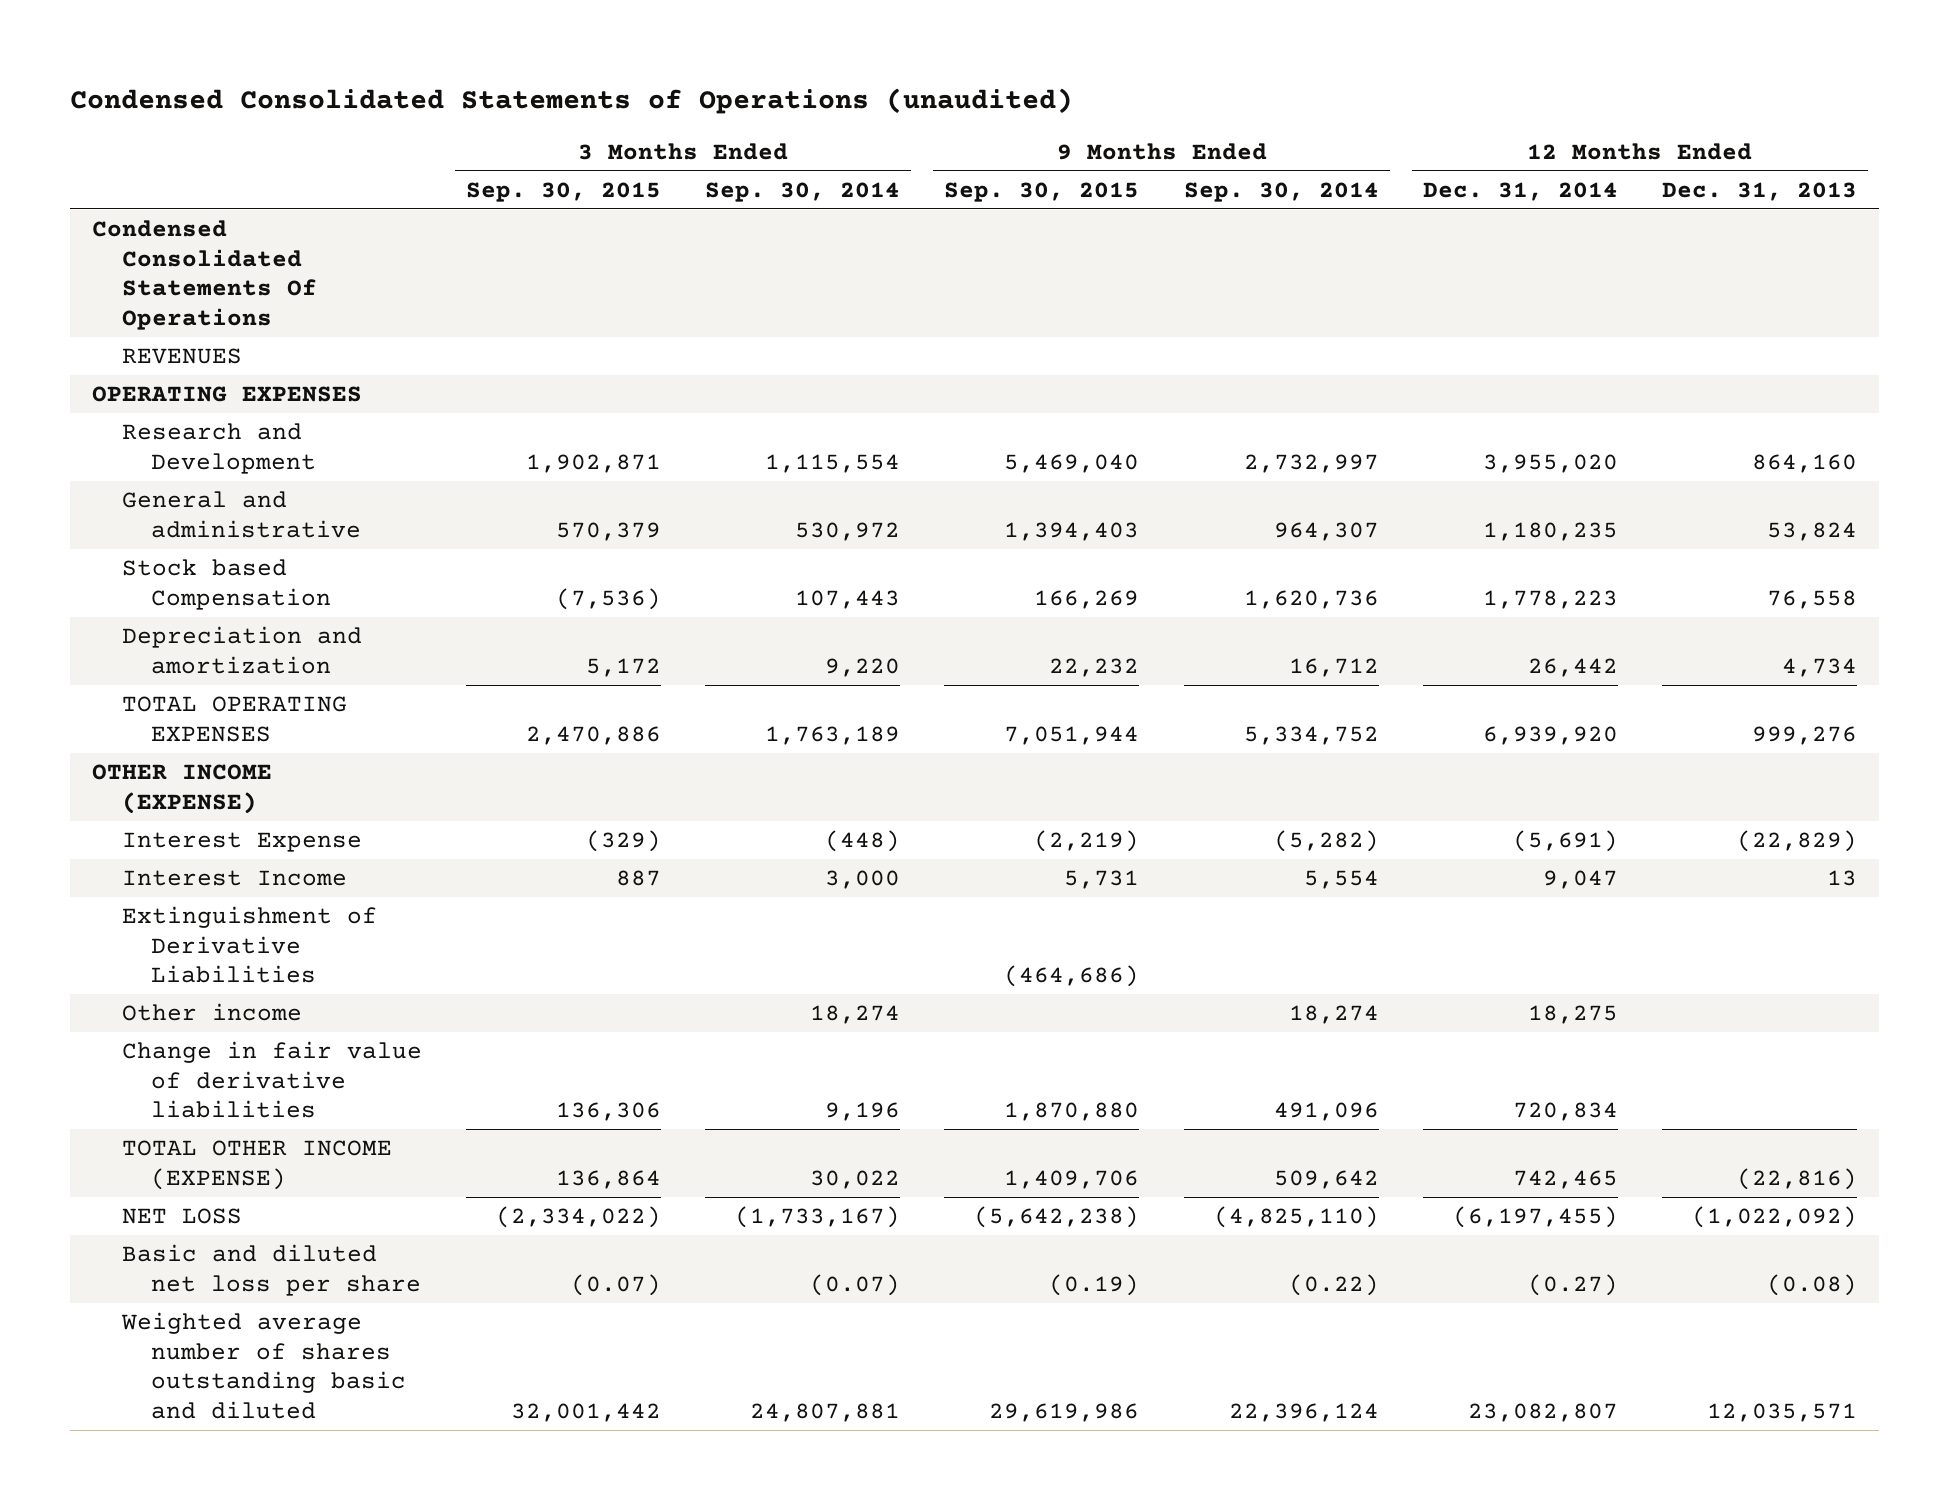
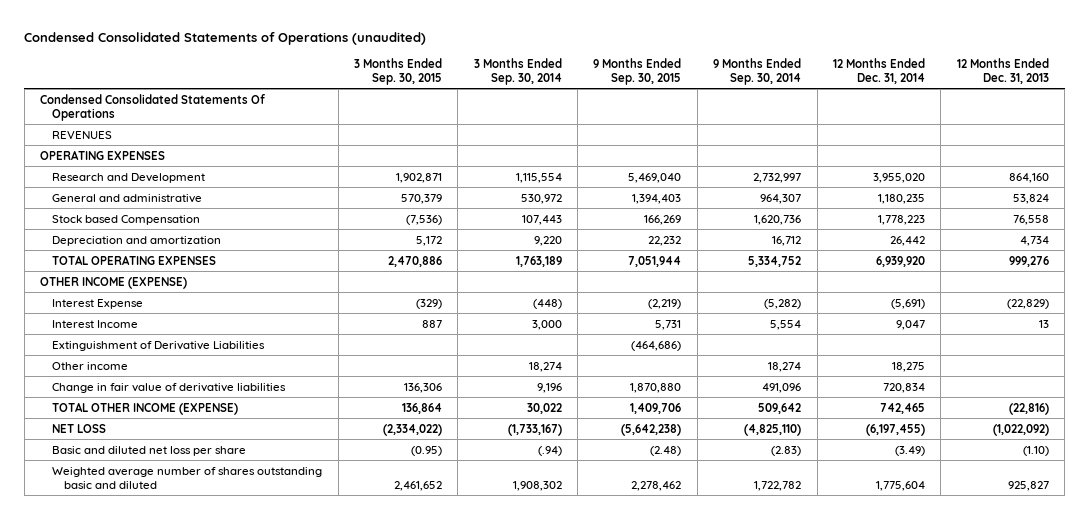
[570,1273,661,1296] (0.07) -> [410,445,442,456] (0.95)
[810,1273,901,1296] (0.07) -> [537,445,562,456] (.94)
[1049,1273,1140,1296] (0.19) -> [650,445,682,456] (2.48)
[1288,1273,1379,1296] (0.22) -> [771,445,802,456] (2.83)
[1527,1273,1618,1296] (0.27) -> [894,445,925,456] (3.49)
[1767,1273,1858,1296] (0.08) -> [1022,445,1049,456] (1.10)
[510,1402,661,1422] 32,001,442 -> [393,480,442,491] 2,461,652
[750,1402,901,1422] 24,807,881 -> [512,480,562,491] 1,908,302
[989,1402,1140,1422] 29,619,986 -> [631,480,682,491] 2,278,462
[1228,1402,1379,1422] 22,396,124 -> [754,480,802,491] 1,722,782
[1467,1402,1618,1422] 23,082,807 -> [875,480,925,491] 1,775,604
[1707,1402,1858,1422] 12,035,571 -> [1007,480,1049,491] 925,827

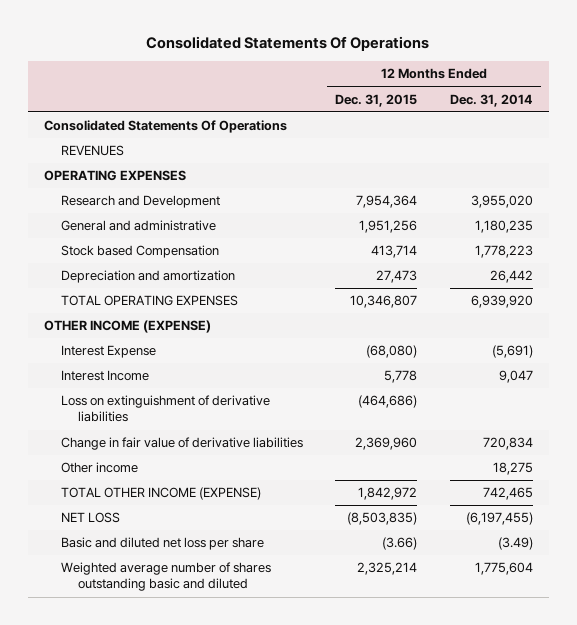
[24,31,427,45] Condensed Consolidated Statements of Operations (unaudited) -> [146,35,430,51] Consolidated Statements Of Operations
[353,57,442,85] 3 Months Ended Sep. 30, 2015 -> none
[473,57,562,85] 3 Months Ended Sep. 30, 2014 -> none
[593,57,682,85] 9 Months Ended Sep. 30, 2015 -> none
[713,57,802,85] 9 Months Ended Sep. 30, 2014 -> none
[956,57,1049,84] 12 Months Ended Dec. 31, 2013 -> none
none -> [335,93,418,107] Dec. 31, 2015
[39,93,265,121] Condensed Consolidated Statements Of Operations -> [43,120,287,134] Consolidated Statements Of Operations
[52,340,266,351] Extinguishment of Derivative Liabilities -> [60,395,270,423] Loss on extinguishment of derivative liabilities
[52,361,129,370] Other income -> [60,462,138,474] Other income

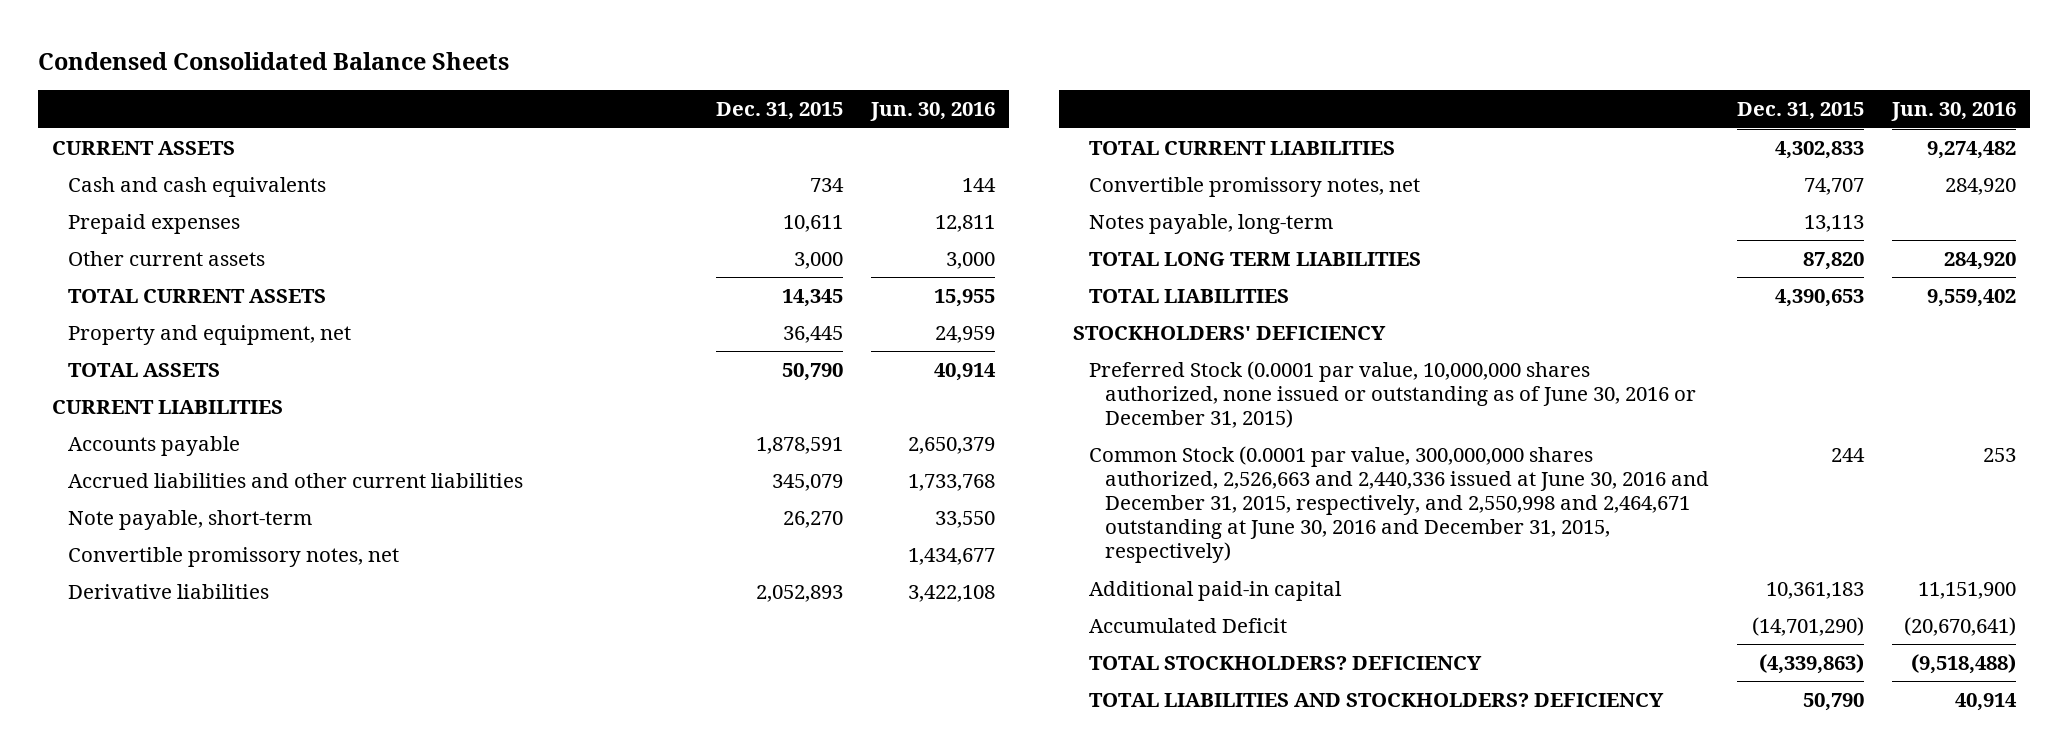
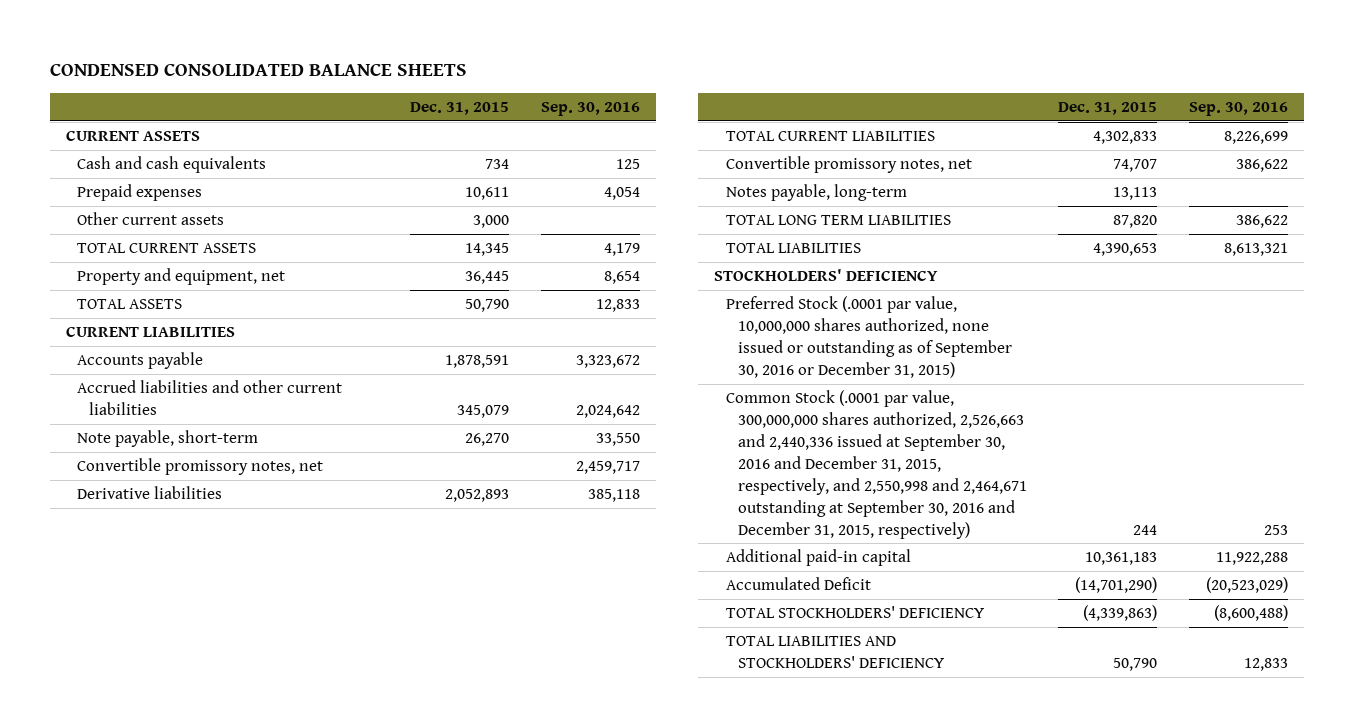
[38,52,510,71] Condensed Consolidated Balance Sheets -> [49,63,467,77] CONDENSED CONSOLIDATED BALANCE SHEETS
[869,102,995,122] Jun. 30, 2016 -> none
none -> [540,102,640,117] Sep. 30, 2016
[1089,360,1697,429] Preferred Stock (0.0001 par value, 10,000,000 shares authorized, none issued or outstanding as of June 30, 2016 or December 31, 2015) -> [725,296,1012,378] Preferred Stock (.0001 par value, 10,000,000 shares authorized, none issued or outstanding as of September 30, 2016 or December 31, 2015)
[1089,445,1710,564] Common Stock (0.0001 par value, 300,000,000 shares authorized, 2,526,663 and 2,440,336 issued at June 30, 2016 and December 31, 2015, respectively, and 2,550,998 and 2,464,671 outstanding at June 30, 2016 and December 31, 2015, respectively) -> [725,390,1027,539] Common Stock (.0001 par value, 300,000,000 shares authorized, 2,526,663 and 2,440,336 issued at September 30, 2016 and December 31, 2015, respectively, and 2,550,998 and 2,464,671 outstanding at September 30, 2016 and December 31, 2015, respectively)
[1089,655,1483,670] TOTAL STOCKHOLDERS? DEFICIENCY -> [725,606,984,619] TOTAL STOCKHOLDERS' DEFICIENCY
[1089,692,1665,707] TOTAL LIABILITIES AND STOCKHOLDERS? DEFICIENCY -> [725,636,944,669] TOTAL LIABILITIES AND STOCKHOLDERS' DEFICIENCY

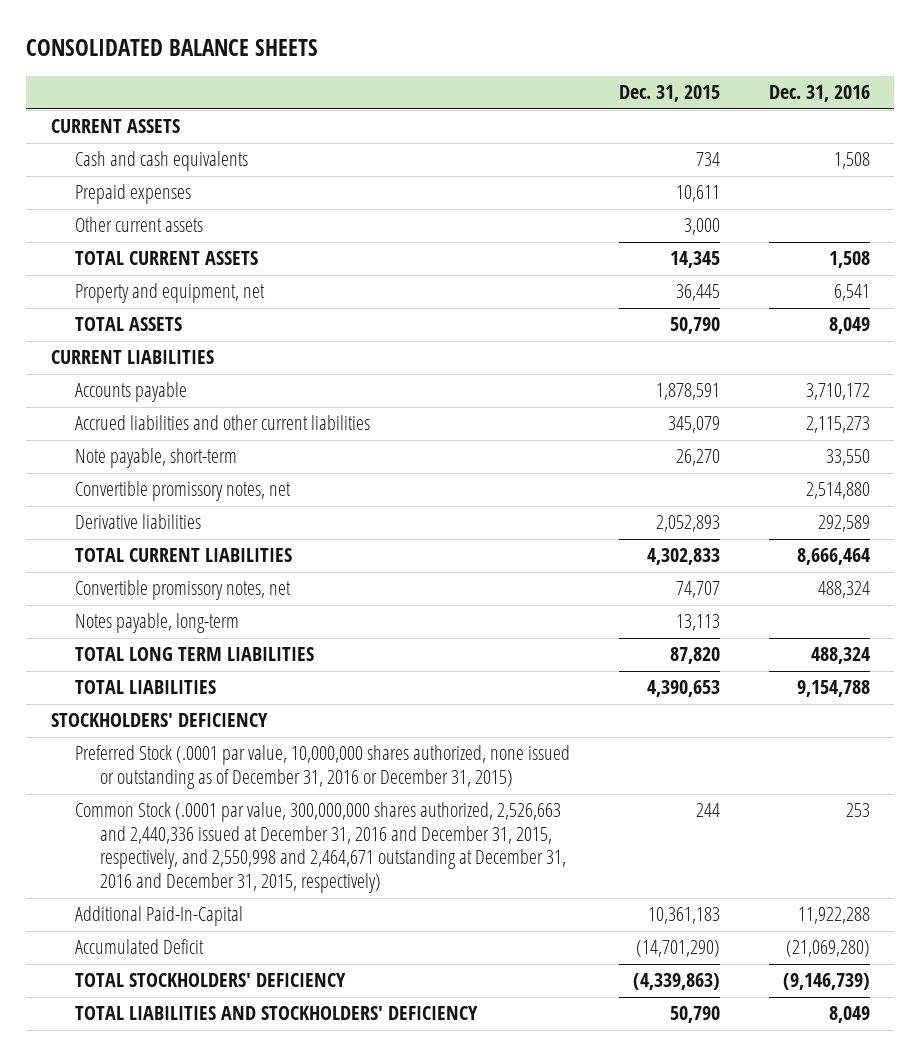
[49,63,467,77] CONDENSED CONSOLIDATED BALANCE SHEETS -> [26,39,319,57] CONSOLIDATED BALANCE SHEETS
[540,102,640,117] Sep. 30, 2016 -> none
none -> [768,85,870,103] Dec. 31, 2016
[725,296,1012,378] Preferred Stock (.0001 par value, 10,000,000 shares authorized, none issued or outstanding as of September 30, 2016 or December 31, 2015) -> [75,745,571,789] Preferred Stock (.0001 par value, 10,000,000 shares authorized, none issued or outstanding as of December 31, 2016 or December 31, 2015)
[725,390,1027,539] Common Stock (.0001 par value, 300,000,000 shares authorized, 2,526,663 and 2,440,336 issued at September 30, 2016 and December 31, 2015, respectively, and 2,550,998 and 2,464,671 outstanding at September 30, 2016 and December 31, 2015, respectively) -> [75,802,566,894] Common Stock (.0001 par value, 300,000,000 shares authorized, 2,526,663 and 2,440,336 issued at December 31, 2016 and December 31, 2015, respectively, and 2,550,998 and 2,464,671 outstanding at December 31, 2016 and December 31, 2015, respectively)
[725,549,911,567] Additional paid-in capital -> [75,906,244,927] Additional Paid-In-Capital

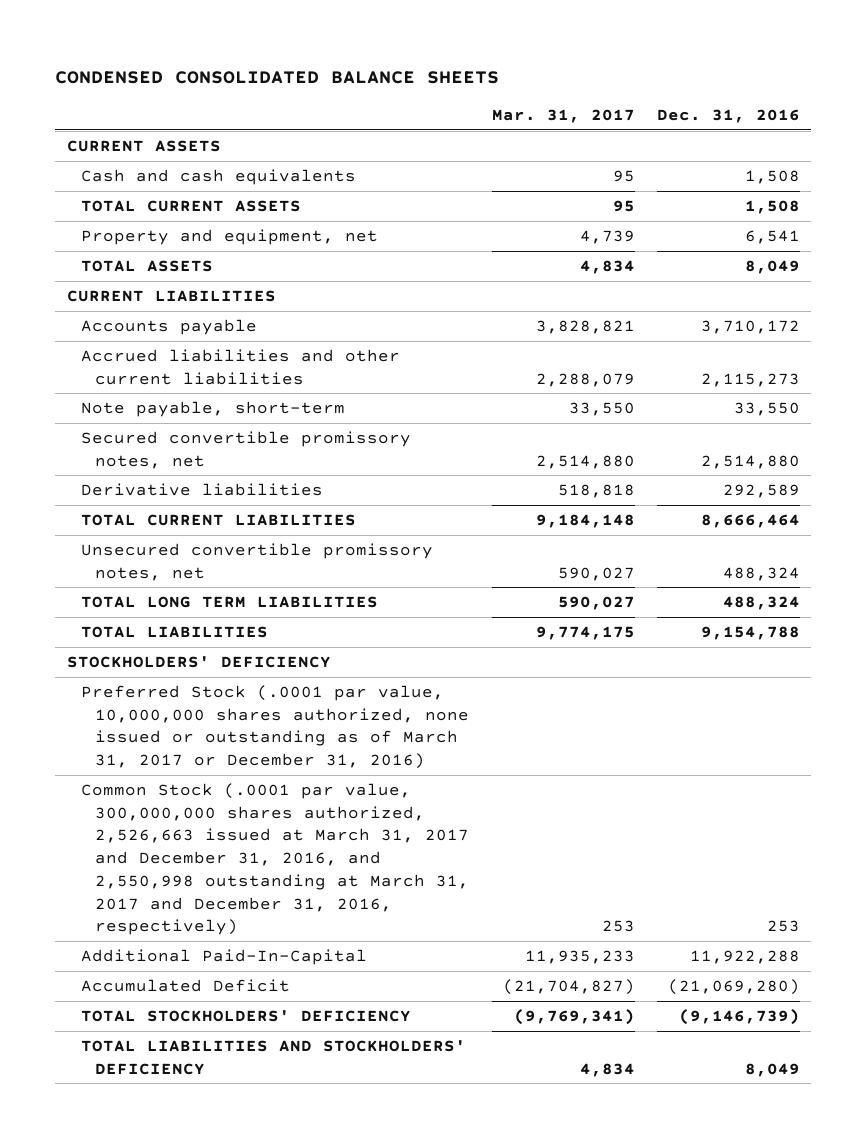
[26,39,319,57] CONSOLIDATED BALANCE SHEETS -> [55,70,500,84] CONDENSED CONSOLIDATED BALANCE SHEETS
[618,85,720,103] Dec. 31, 2015 -> none
none -> [491,109,635,124] Mar. 31, 2017
[75,184,192,205] Prepaid expenses -> none
[75,217,204,233] Other current assets -> none
[75,481,292,502] Convertible promissory notes, net -> [80,431,411,469] Secured convertible promissory notes, net
[75,613,240,634] Notes payable, long-term -> none
[75,580,292,601] Convertible promissory notes, net -> [80,543,433,581] Unsecured convertible promissory notes, net
[75,745,571,789] Preferred Stock (.0001 par value, 10,000,000 shares authorized, none issued or outstanding as of December 31, 2016 or December 31, 2015) -> [80,685,470,770] Preferred Stock (.0001 par value, 10,000,000 shares authorized, none issued or outstanding as of March 31, 2017 or December 31, 2016)
[75,802,566,894] Common Stock (.0001 par value, 300,000,000 shares authorized, 2,526,663 and 2,440,336 issued at December 31, 2016 and December 31, 2015, respectively, and 2,550,998 and 2,464,671 outstanding at December 31, 2016 and December 31, 2015, respectively) -> [80,783,470,936] Common Stock (.0001 par value, 300,000,000 shares authorized, 2,526,663 issued at March 31, 2017 and December 31, 2016, and 2,550,998 outstanding at March 31, 2017 and December 31, 2016, respectively)

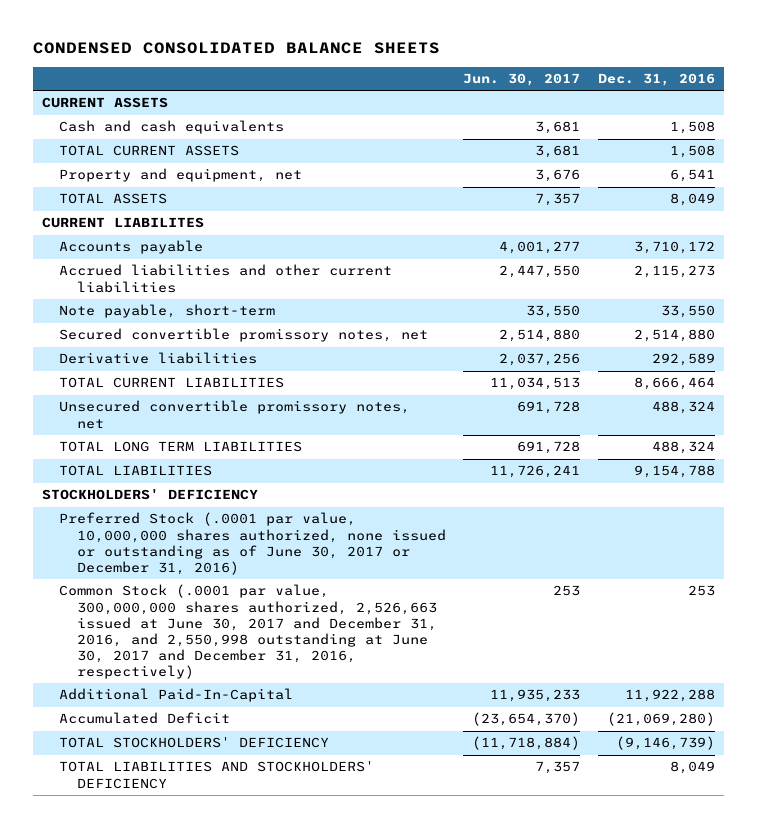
[491,109,635,124] Mar. 31, 2017 -> none
none -> [463,73,581,87] Jun. 30, 2017
[66,290,276,303] CURRENT LIABILITIES -> [41,217,204,229] CURRENT LIABILITES
[80,685,470,770] Preferred Stock (.0001 par value, 10,000,000 shares authorized, none issued or outstanding as of March 31, 2017 or December 31, 2016) -> [59,512,446,575] Preferred Stock (.0001 par value, 10,000,000 shares authorized, none issued or outstanding as of June 30, 2017 or December 31, 2016)
[80,783,470,936] Common Stock (.0001 par value, 300,000,000 shares authorized, 2,526,663 issued at March 31, 2017 and December 31, 2016, and 2,550,998 outstanding at March 31, 2017 and December 31, 2016, respectively) -> [59,584,437,679] Common Stock (.0001 par value, 300,000,000 shares authorized, 2,526,663 issued at June 30, 2017 and December 31, 2016, and 2,550,998 outstanding at June 30, 2017 and December 31, 2016, respectively)

